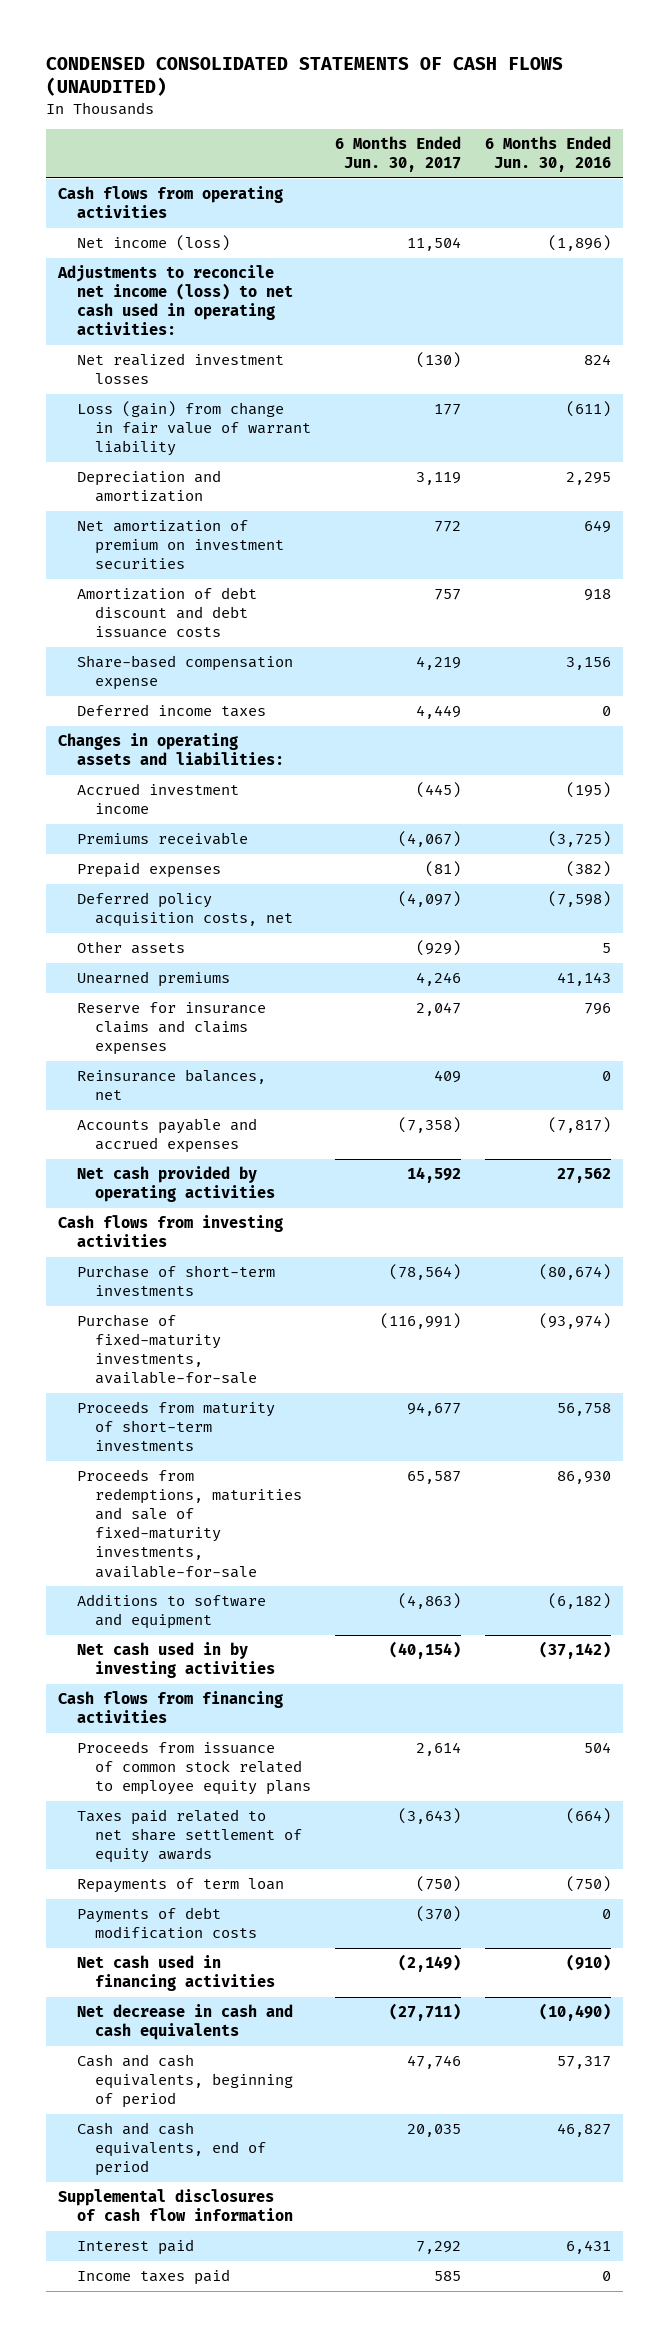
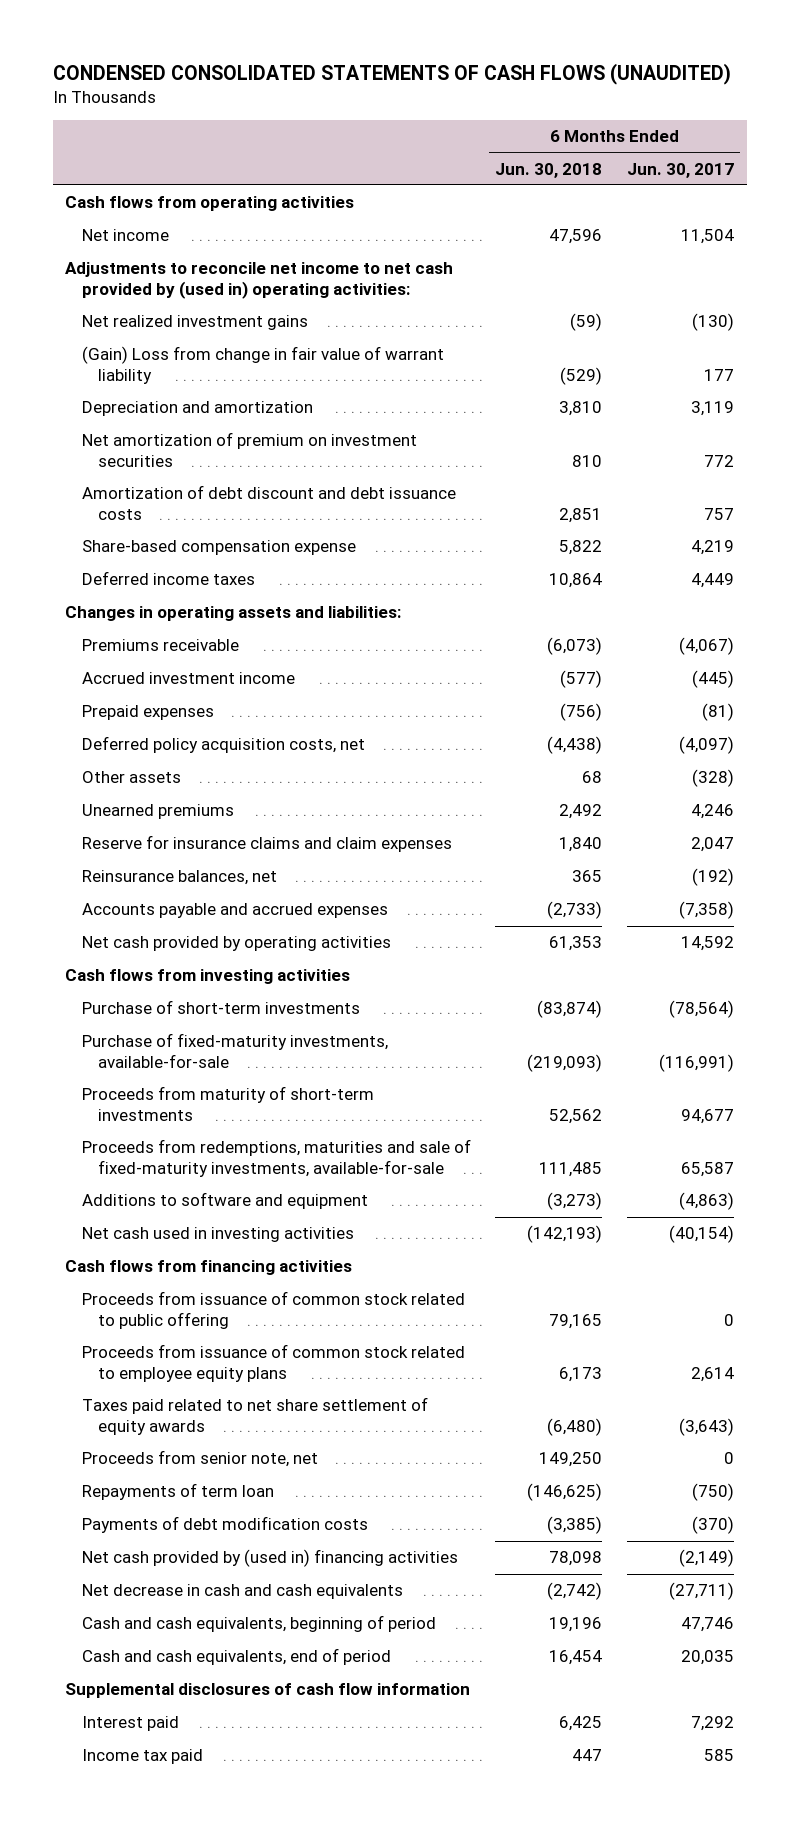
[485,135,612,172] 6 Months Ended Jun. 30, 2016 -> none
none -> [495,162,603,178] Jun. 30, 2018
[76,235,230,252] Net income (loss) -> [81,229,169,242] Net income
[57,265,293,336] Adjustments to reconcile net income (loss) to net cash used in operating activities: -> [65,262,454,299] Adjustments to reconcile net income to net cash provided by (used in) operating activities:
[76,353,284,385] Net realized investment losses -> [81,315,308,331] Net realized investment gains
[76,401,312,457] Loss (gain) from change in fair value of warrant liability -> [81,346,444,384] (Gain) Loss from change in fair value of warrant liability
[76,783,239,815] Accrued investment income -> [81,672,295,685] Accrued investment income
[416,940,462,957] (929) -> [692,769,735,788] (328)
[76,1002,266,1056] Reserve for insurance claims and claims expenses -> [81,835,452,853] Reserve for insurance claims and claim expenses
[434,1070,462,1084] 409 -> [692,868,735,887] (192)
[76,1642,276,1679] Net cash used in by investing activities -> [81,1227,354,1243] Net cash used in investing activities
none -> [81,1291,465,1329] Proceeds from issuance of common stock related to public offering
none -> [81,1450,318,1468] Proceeds from senior note, net
[76,1955,276,1992] Net cash used in financing activities -> [81,1549,458,1568] Net cash provided by (used in) financing activities
[76,2269,230,2286] Income taxes paid -> [81,1749,203,1765] Income tax paid

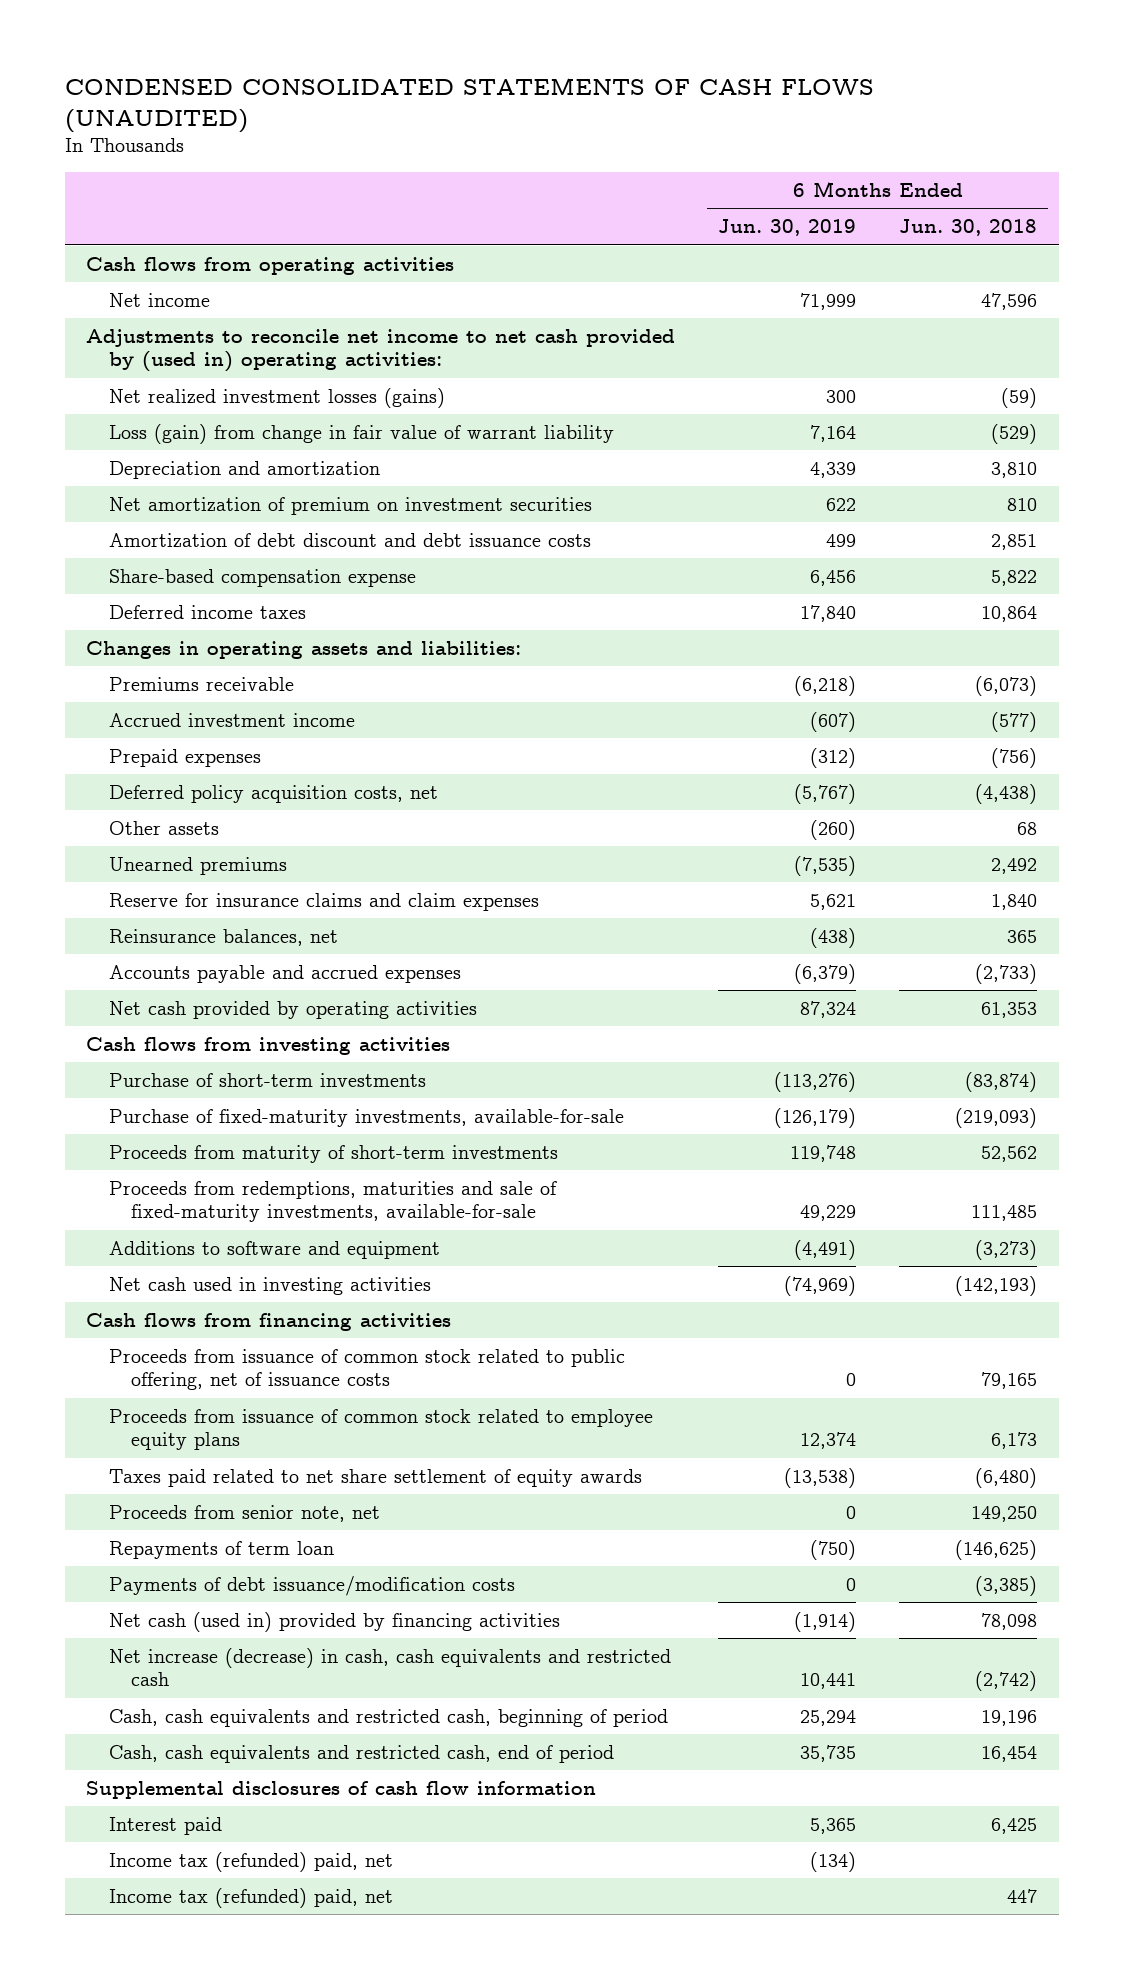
[627,162,735,178] Jun. 30, 2017 -> none
none -> [718,219,857,237] Jun. 30, 2019
[81,315,308,331] Net realized investment gains -> [108,388,445,409] Net realized investment losses (gains)
[81,346,444,384] (Gain) Loss from change in fair value of warrant liability -> [108,424,614,445] Loss (gain) from change in fair value of warrant liability
[81,1291,465,1329] Proceeds from issuance of common stock related to public offering -> [108,1349,625,1391] Proceeds from issuance of common stock related to public offering, net of issuance costs
[81,1516,368,1534] Payments of debt modification costs -> [108,1576,515,1597] Payments of debt issuance/modification costs
[81,1549,458,1568] Net cash provided by (used in) financing activities -> [108,1612,560,1633] Net cash (used in) provided by financing activities
[81,1584,403,1600] Net decrease in cash and cash equivalents -> [108,1648,671,1687] Net increase (decrease) in cash, cash equivalents and restricted cash
[81,1615,436,1633] Cash and cash equivalents, beginning of period -> [108,1709,668,1728] Cash, cash equivalents and restricted cash, beginning of period
[81,1648,391,1666] Cash and cash equivalents, end of period -> [108,1745,614,1764] Cash, cash equivalents and restricted cash, end of period
none -> [108,1852,393,1873] Income tax (refunded) paid, net
[81,1749,203,1765] Income tax paid -> [108,1888,393,1909] Income tax (refunded) paid, net

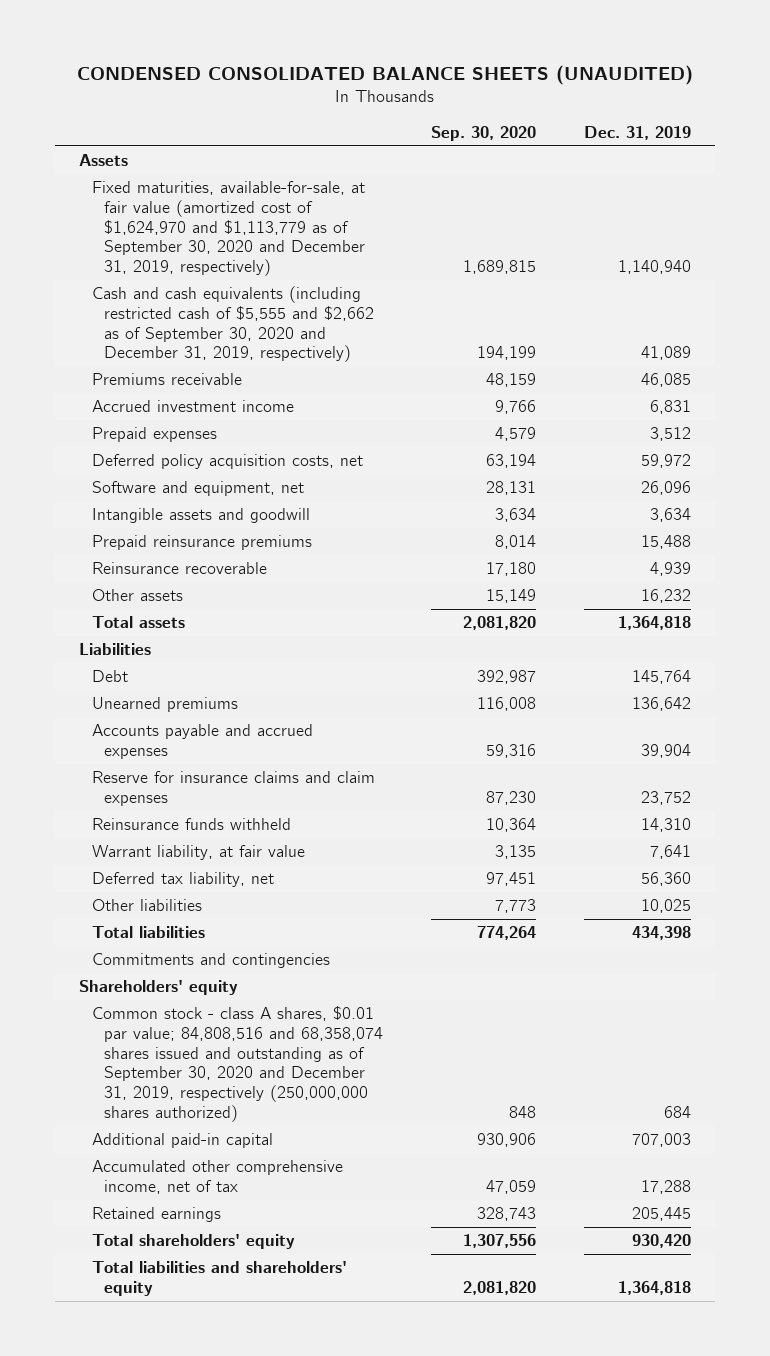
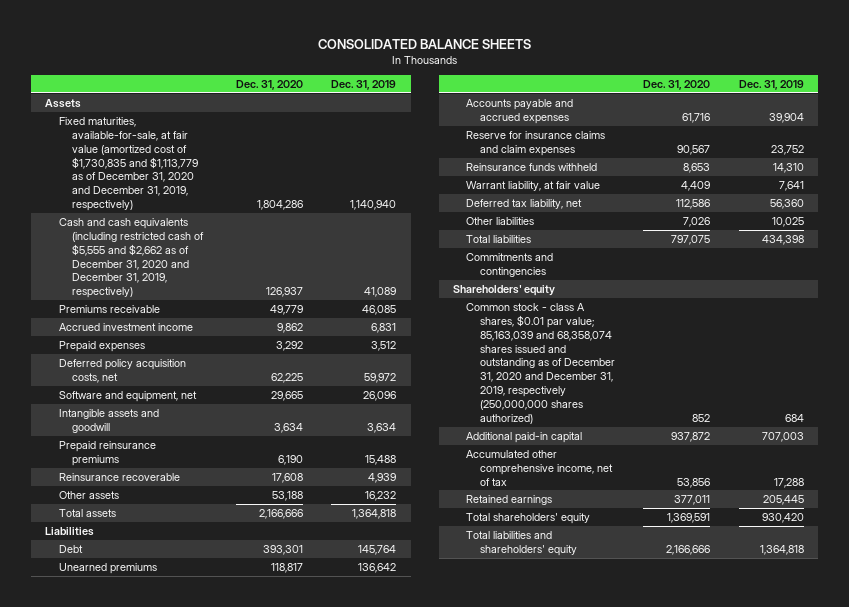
[76,65,693,86] CONDENSED CONSOLIDATED BALANCE SHEETS (UNAUDITED) -> [317,38,531,49] CONSOLIDATED BALANCE SHEETS
[430,125,536,141] Sep. 30, 2020 -> none
none -> [235,79,303,90] Dec. 31, 2020
[91,181,366,277] Fixed maturities, available-for-sale, at fair value (amortized cost of $1,624,970 and $1,113,779 as of September 30, 2020 and December 31, 2019, respectively) -> [58,116,199,212] Fixed maturities, available-for-sale, at fair value (amortized cost of $1,730,835 and $1,113,779 as of December 31, 2020 and December 31, 2019, respectively)
[91,286,375,363] Cash and cash equivalents (including restricted cash of $5,555 and $2,662 as of September 30, 2020 and December 31, 2019, respectively) -> [58,217,205,299] Cash and cash equivalents (including restricted cash of $5,555 and $2,662 as of December 31, 2020 and December 31, 2019, respectively)
[91,1006,384,1122] Common stock - class A shares, $0.01 par value; 84,808,516 and 68,358,074 shares issued and outstanding as of September 30, 2020 and December 31, 2019, respectively (250,000,000 shares authorized) -> [466,302,615,424] Common stock - class A shares, $0.01 par value; 85,163,039 and 68,358,074 shares issued and outstanding as of December 31, 2020 and December 31, 2019, respectively (250,000,000 shares authorized)

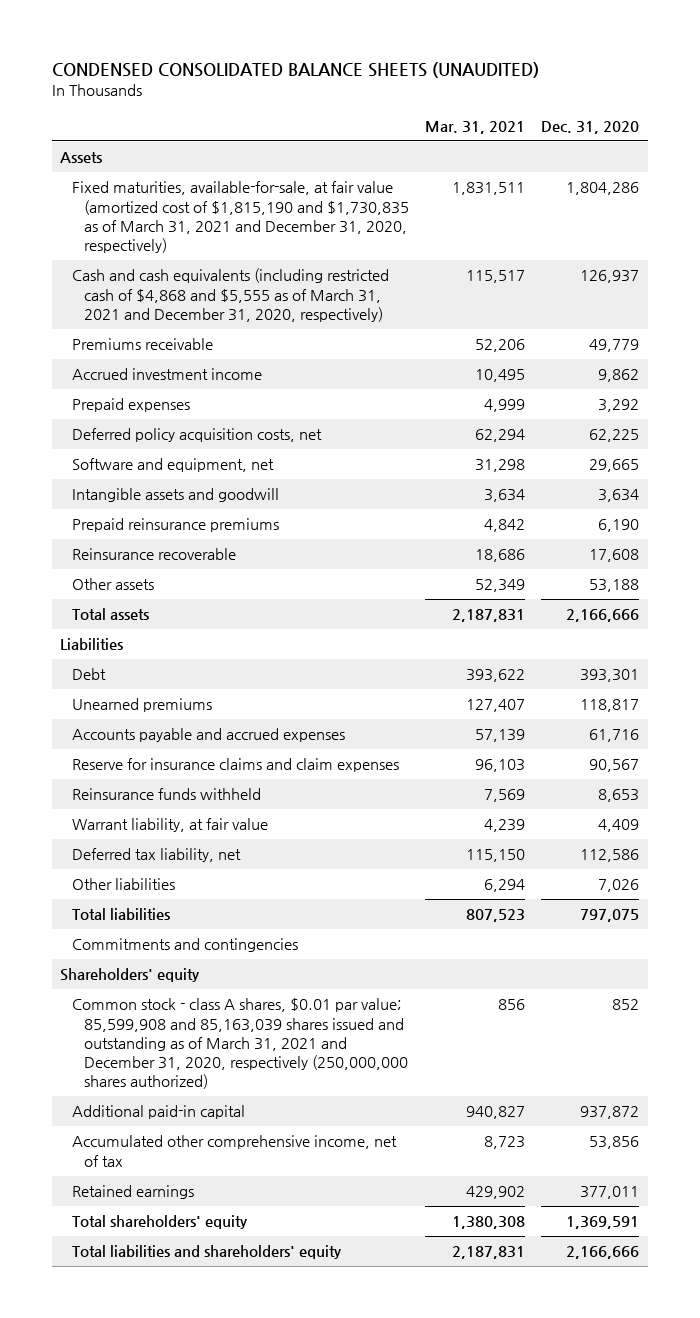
[317,38,531,49] CONSOLIDATED BALANCE SHEETS -> [52,62,540,79] CONDENSED CONSOLIDATED BALANCE SHEETS (UNAUDITED)
[331,79,397,90] Dec. 31, 2019 -> none
none -> [425,120,526,134] Mar. 31, 2021
[58,116,199,212] Fixed maturities, available-for-sale, at fair value (amortized cost of $1,730,835 and $1,113,779 as of December 31, 2020 and December 31, 2019, respectively) -> [72,181,410,253] Fixed maturities, available-for-sale, at fair value (amortized cost of $1,815,190 and $1,730,835 as of March 31, 2021 and December 31, 2020, respectively)
[58,217,205,299] Cash and cash equivalents (including restricted cash of $5,555 and $2,662 as of December 31, 2020 and December 31, 2019, respectively) -> [72,268,390,322] Cash and cash equivalents (including restricted cash of $4,868 and $5,555 as of March 31, 2021 and December 31, 2020, respectively)
[466,302,615,424] Common stock - class A shares, $0.01 par value; 85,163,039 and 68,358,074 shares issued and outstanding as of December 31, 2020 and December 31, 2019, respectively (250,000,000 shares authorized) -> [72,998,409,1089] Common stock - class A shares, $0.01 par value; 85,599,908 and 85,163,039 shares issued and outstanding as of March 31, 2021 and December 31, 2020, respectively (250,000,000 shares authorized)

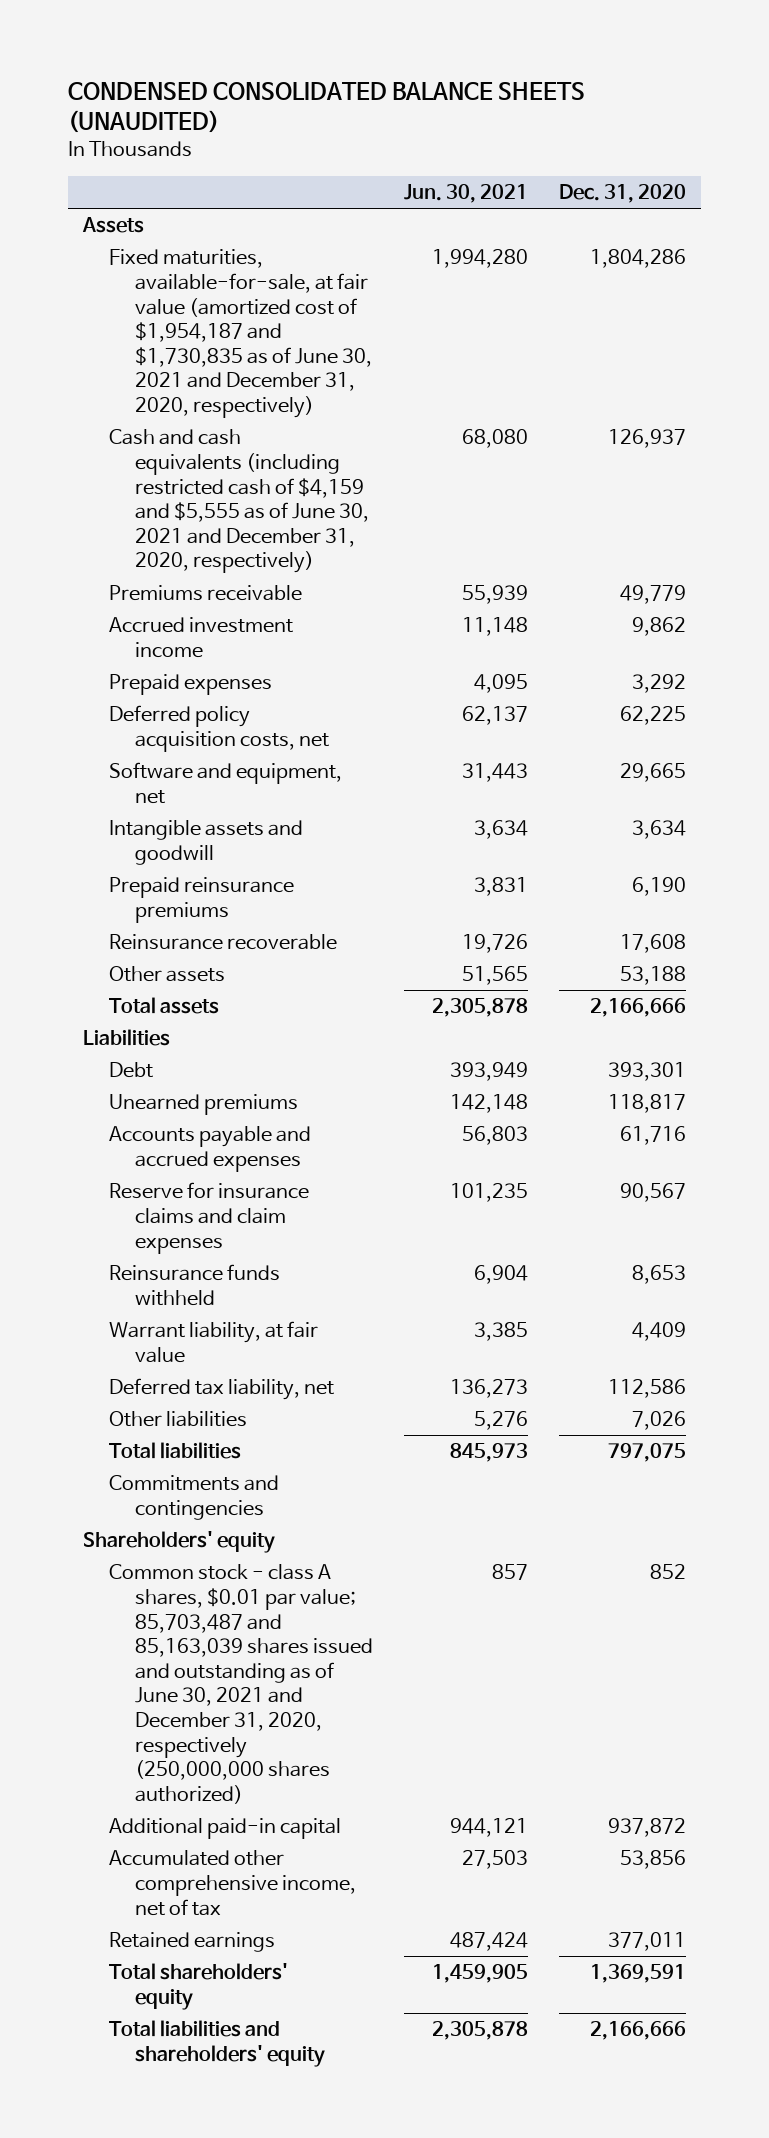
[425,120,526,134] Mar. 31, 2021 -> none
none -> [403,184,528,204] Jun. 30, 2021
[72,181,410,253] Fixed maturities, available-for-sale, at fair value (amortized cost of $1,815,190 and $1,730,835 as of March 31, 2021 and December 31, 2020, respectively) -> [109,249,373,418] Fixed maturities, available-for-sale, at fair value (amortized cost of $1,954,187 and $1,730,835 as of June 30, 2021 and December 31, 2020, respectively)
[72,268,390,322] Cash and cash equivalents (including restricted cash of $4,868 and $5,555 as of March 31, 2021 and December 31, 2020, respectively) -> [109,429,370,574] Cash and cash equivalents (including restricted cash of $4,159 and $5,555 as of June 30, 2021 and December 31, 2020, respectively)
[72,998,409,1089] Common stock - class A shares, $0.01 par value; 85,599,908 and 85,163,039 shares issued and outstanding as of March 31, 2021 and December 31, 2020, respectively (250,000,000 shares authorized) -> [109,1564,374,1804] Common stock - class A shares, $0.01 par value; 85,703,487 and 85,163,039 shares issued and outstanding as of June 30, 2021 and December 31, 2020, respectively (250,000,000 shares authorized)

